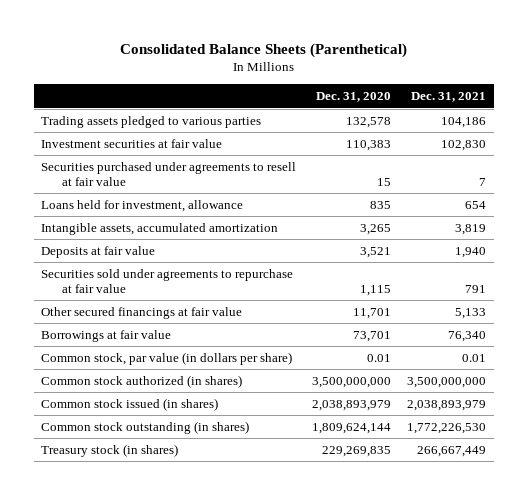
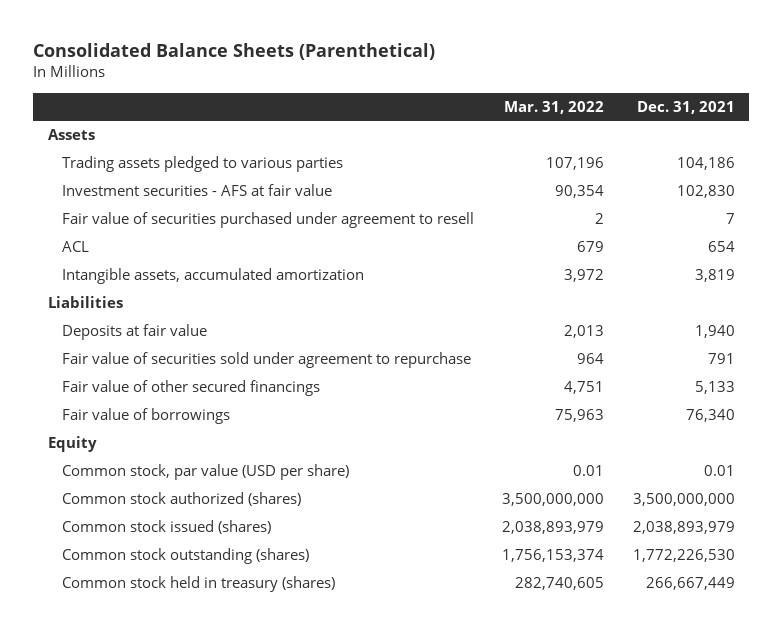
[316,92,392,103] Dec. 31, 2020 -> none
none -> [504,100,605,114] Mar. 31, 2022
none -> [47,129,95,141] Assets
[41,138,223,148] Investment securities at fair value -> [61,184,332,197] Investment securities - AFS at fair value
[41,161,297,186] Securities purchased under agreements to resell at fair value -> [61,212,474,229] Fair value of securities purchased under agreement to resell
[41,199,244,212] Loans held for investment, allowance -> [61,241,89,253] ACL
none -> [47,296,123,309] Liabilities
[41,268,294,293] Securities sold under agreements to repurchase at fair value -> [61,352,471,369] Fair value of securities sold under agreement to repurchase
[41,306,243,319] Other secured financings at fair value -> [61,380,320,397] Fair value of other secured financings
[41,329,172,342] Borrowings at fair value -> [61,408,230,425] Fair value of borrowings
none -> [47,436,97,453] Equity
[41,351,293,365] Common stock, par value (in dollars per share) -> [61,464,349,481] Common stock, par value (USD per share)
[41,374,243,388] Common stock authorized (in shares) -> [61,492,301,507] Common stock authorized (shares)
[41,397,219,411] Common stock issued (in shares) -> [61,520,271,535] Common stock issued (shares)
[41,420,250,434] Common stock outstanding (in shares) -> [61,548,309,565] Common stock outstanding (shares)
[41,443,179,457] Treasury stock (in shares) -> [61,576,335,593] Common stock held in treasury (shares)

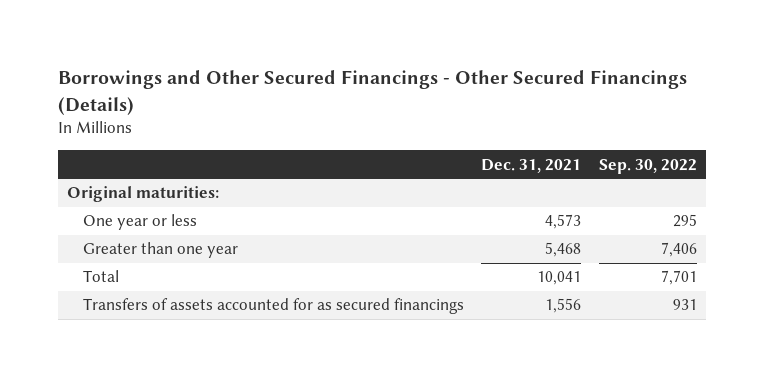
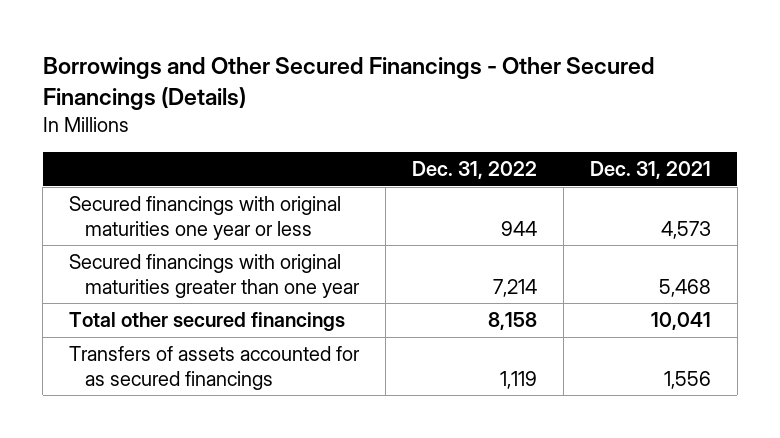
[598,158,697,174] Sep. 30, 2022 -> none
none -> [411,161,537,180] Dec. 31, 2022
[67,186,220,203] Original maturities: -> none
[82,214,197,231] One year or less -> [69,196,342,240] Secured financings with original maturities one year or less
[82,242,238,259] Greater than one year -> [69,254,360,298] Secured financings with original maturities greater than one year
[82,270,119,283] Total -> [69,312,346,332] Total other secured financings

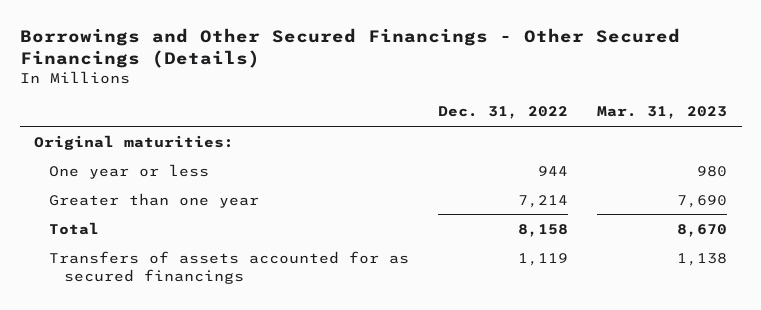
[589,161,711,180] Dec. 31, 2021 -> none
none -> [597,106,728,120] Mar. 31, 2023
none -> [34,134,235,150] Original maturities:
[69,196,342,240] Secured financings with original maturities one year or less -> [48,163,209,179] One year or less
[69,254,360,298] Secured financings with original maturities greater than one year -> [48,192,259,208] Greater than one year
[69,312,346,332] Total other secured financings -> [48,221,99,235] Total

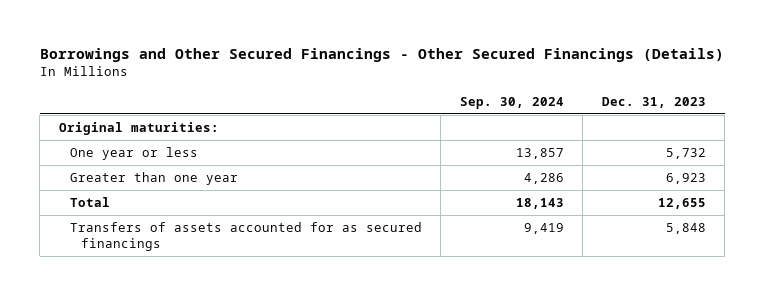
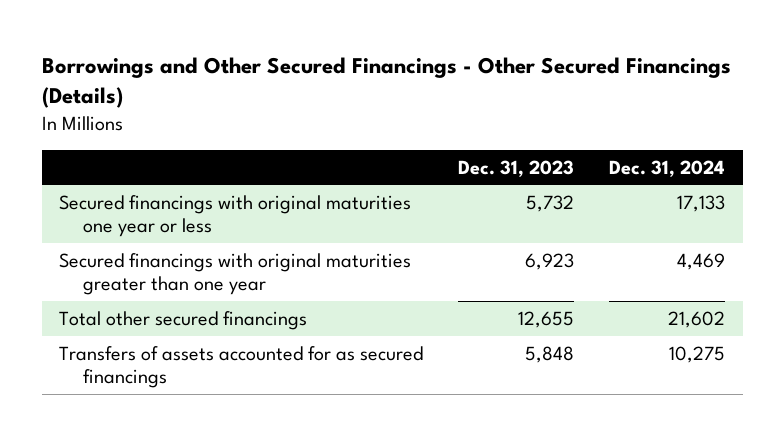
[459,96,564,109] Sep. 30, 2024 -> none
none -> [609,159,726,177] Dec. 31, 2024
[58,121,219,135] Original maturities: -> none
[69,146,198,160] One year or less -> [59,194,412,238] Secured financings with original maturities one year or less
[69,171,238,185] Greater than one year -> [59,252,412,296] Secured financings with original maturities greater than one year
[69,196,110,207] Total -> [59,310,308,330] Total other secured financings

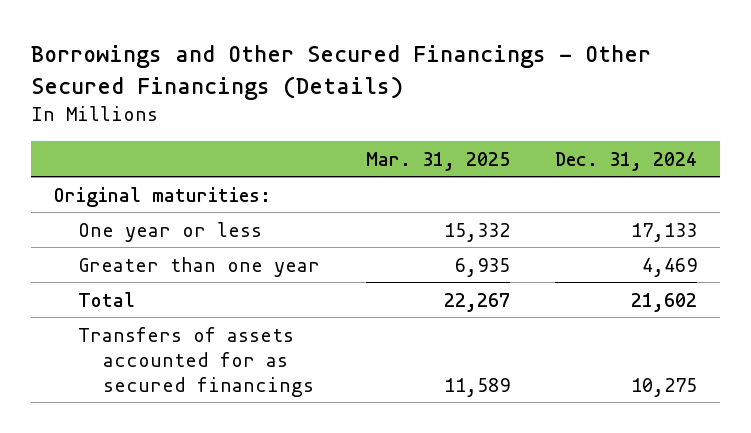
[458,159,575,177] Dec. 31, 2023 -> none
none -> [365,151,510,171] Mar. 31, 2025
none -> [53,186,271,207] Original maturities:
[59,194,412,238] Secured financings with original maturities one year or less -> [78,221,263,242] One year or less
[59,252,412,296] Secured financings with original maturities greater than one year -> [78,256,321,277] Greater than one year
[59,310,308,330] Total other secured financings -> [78,291,136,307] Total

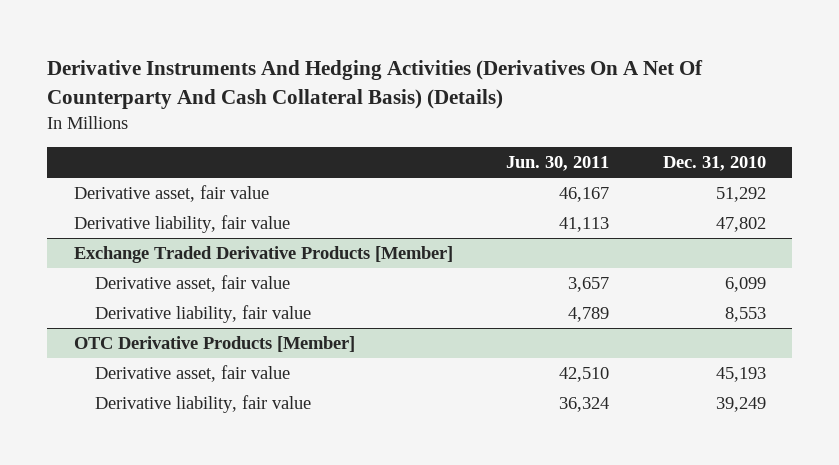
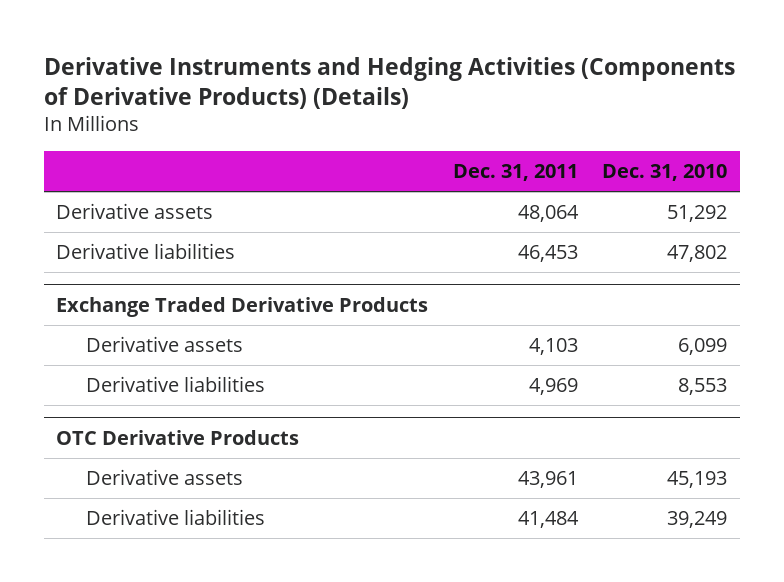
[46,60,703,109] Derivative Instruments And Hedging Activities (Derivatives On A Net Of Counterparty And Cash Collateral Basis) (Details) -> [44,56,736,109] Derivative Instruments and Hedging Activities (Components of Derivative Products) (Details)
[506,156,610,172] Jun. 30, 2011 -> none
none -> [452,164,578,182] Dec. 31, 2011
[73,185,269,203] Derivative asset, fair value -> [56,203,214,220] Derivative assets
[73,215,290,234] Derivative liability, fair value -> [56,243,236,260] Derivative liabilities
[73,246,453,264] Exchange Traded Derivative Products [Member] -> [56,296,429,317] Exchange Traded Derivative Products
[94,275,290,293] Derivative asset, fair value -> [86,336,244,353] Derivative assets
[94,305,311,324] Derivative liability, fair value -> [86,376,266,393] Derivative liabilities
[73,336,355,353] OTC Derivative Products [Member] -> [56,429,300,445] OTC Derivative Products
[94,365,290,383] Derivative asset, fair value -> [86,469,244,486] Derivative assets
[94,395,311,414] Derivative liability, fair value -> [86,509,266,526] Derivative liabilities

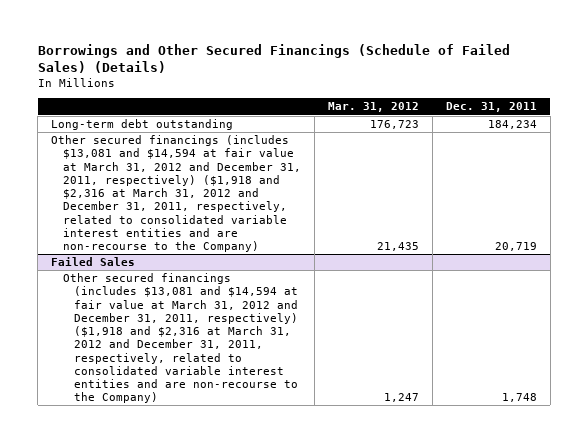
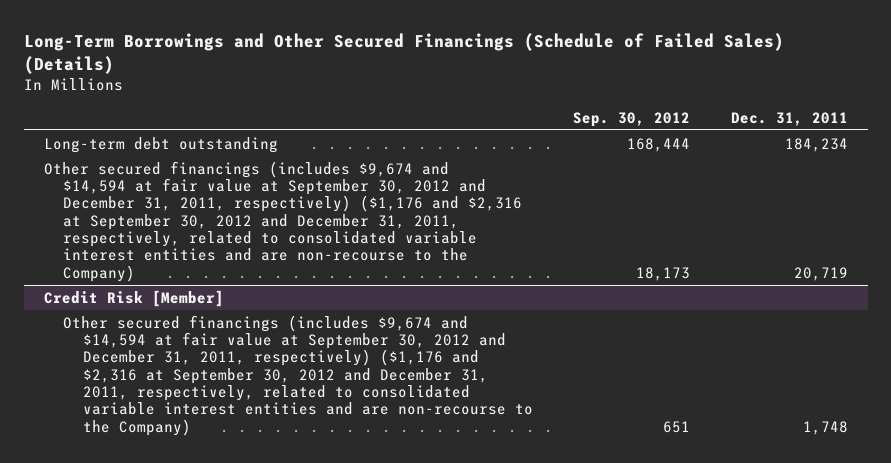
[37,43,510,74] Borrowings and Other Secured Financings (Schedule of Failed Sales) (Details) -> [23,32,784,74] Long-Term Borrowings and Other Secured Financings (Schedule of Failed Sales) (Details)
[327,102,419,113] Mar. 31, 2012 -> none
none -> [573,111,691,127] Sep. 30, 2012
[51,257,136,267] Failed Sales -> none
[51,135,301,252] Other secured financings (includes $13,081 and $14,594 at fair value at March 31, 2012 and December 31, 2011, respectively) ($1,918 and $2,316 at March 31, 2012 and December 31, 2011, respectively, related to consolidated variable interest entities and are non-recourse to the Company) -> [43,160,523,282] Other secured financings (includes $9,674 and $14,594 at fair value at September 30, 2012 and December 31, 2011, respectively) ($1,176 and $2,316 at September 30, 2012 and December 31, 2011, respectively, related to consolidated variable interest entities and are non-recourse to the Company)
none -> [43,289,224,307] Credit Risk [Member]
[62,273,299,404] Other secured financings (includes $13,081 and $14,594 at fair value at March 31, 2012 and December 31, 2011, respectively) ($1,918 and $2,316 at March 31, 2012 and December 31, 2011, respectively, related to consolidated variable interest entities and are non-recourse to the Company) -> [63,314,534,436] Other secured financings (includes $9,674 and $14,594 at fair value at September 30, 2012 and December 31, 2011, respectively) ($1,176 and $2,316 at September 30, 2012 and December 31, 2011, respectively, related to consolidated variable interest entities and are non-recourse to the Company)

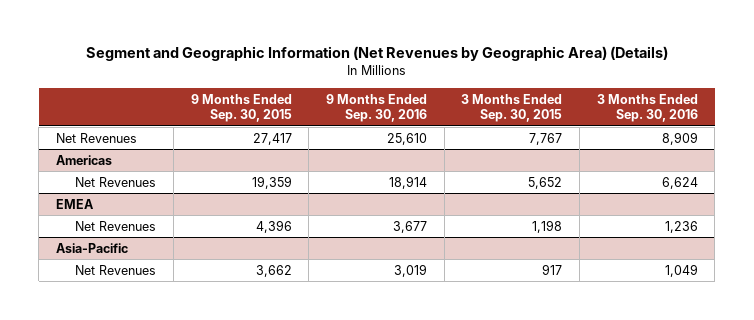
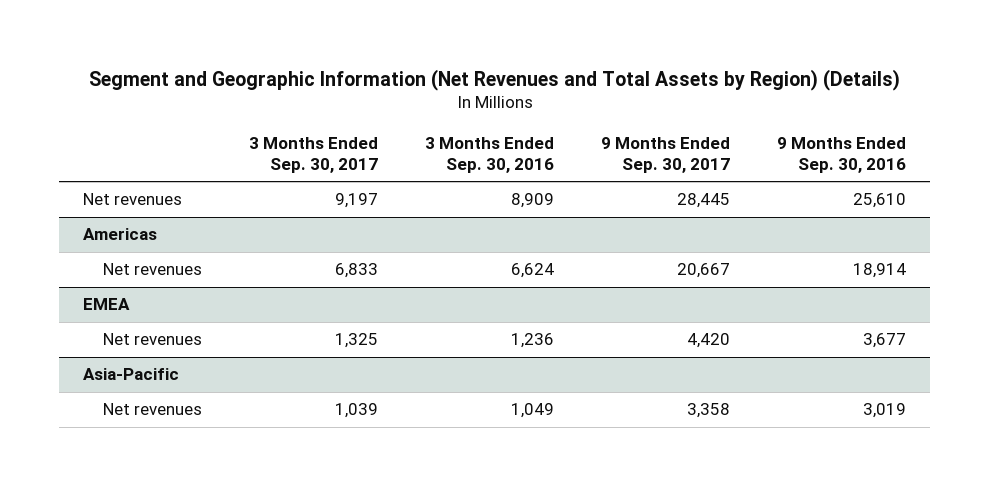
[85,46,668,62] Segment and Geographic Information (Net Revenues by Geographic Area) (Details) -> [88,68,900,91] Segment and Geographic Information (Net Revenues and Total Assets by Region) (Details)
[190,93,292,123] 9 Months Ended Sep. 30, 2015 -> none
[461,93,563,123] 3 Months Ended Sep. 30, 2015 -> none
none -> [249,136,379,174] 3 Months Ended Sep. 30, 2017
none -> [601,136,731,174] 9 Months Ended Sep. 30, 2017
[55,132,137,143] Net Revenues -> [82,193,182,206] Net revenues
[75,176,157,187] Net Revenues -> [103,263,203,276] Net revenues
[75,220,157,231] Net Revenues -> [103,333,203,346] Net revenues
[75,264,157,275] Net Revenues -> [103,403,203,416] Net revenues

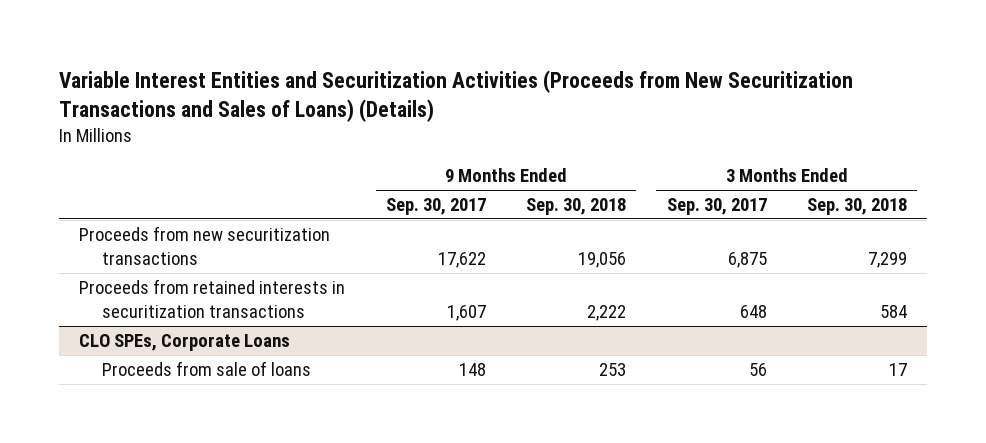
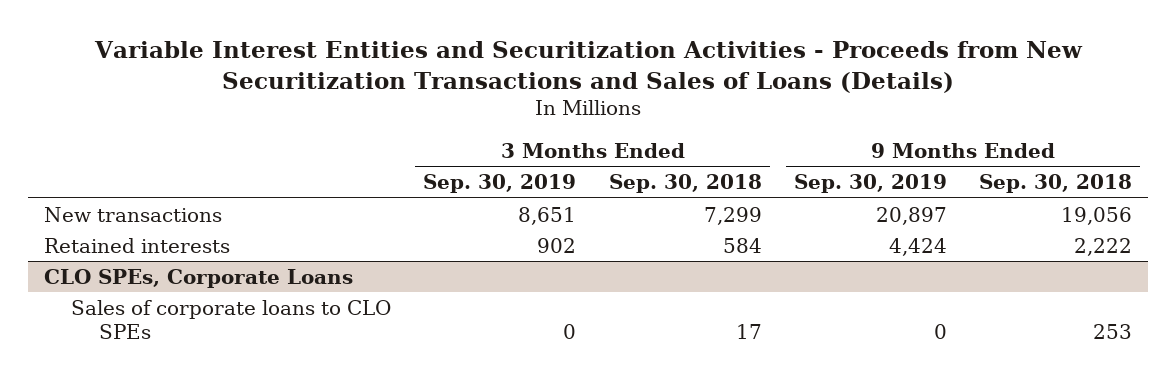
[59,70,854,123] Variable Interest Entities and Securitization Activities (Proceeds from New Securitization Transactions and Sales of Loans) (Details) -> [93,41,1083,93] Variable Interest Entities and Securitization Activities - Proceeds from New Securitization Transactions and Sales of Loans (Details)
[385,198,486,216] Sep. 30, 2017 -> none
[666,198,767,216] Sep. 30, 2017 -> none
none -> [423,174,577,194] Sep. 30, 2019
none -> [793,174,947,194] Sep. 30, 2019
[79,226,331,266] Proceeds from new securitization transactions -> [43,206,222,222] New transactions
[79,279,346,319] Proceeds from retained interests in securitization transactions -> [43,237,230,253] Retained interests
[101,361,311,377] Proceeds from sale of loans -> [71,299,392,339] Sales of corporate loans to CLO SPEs

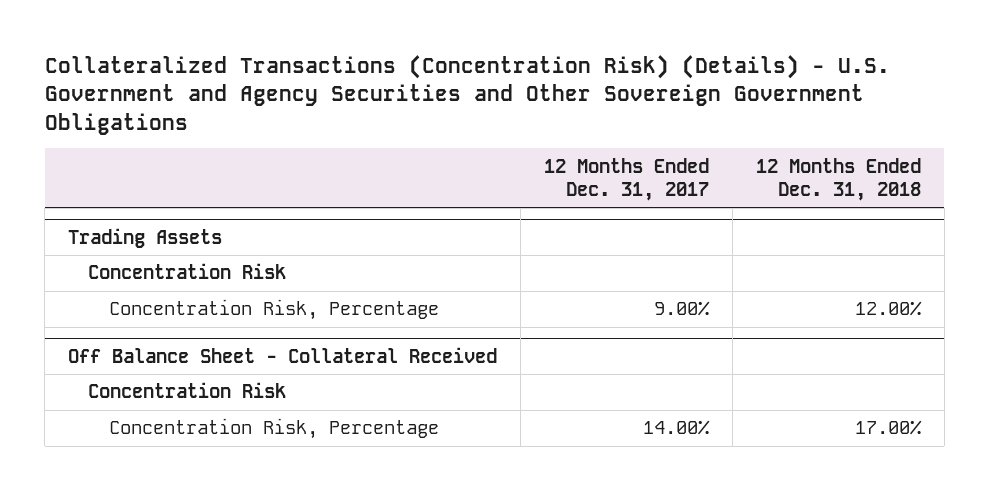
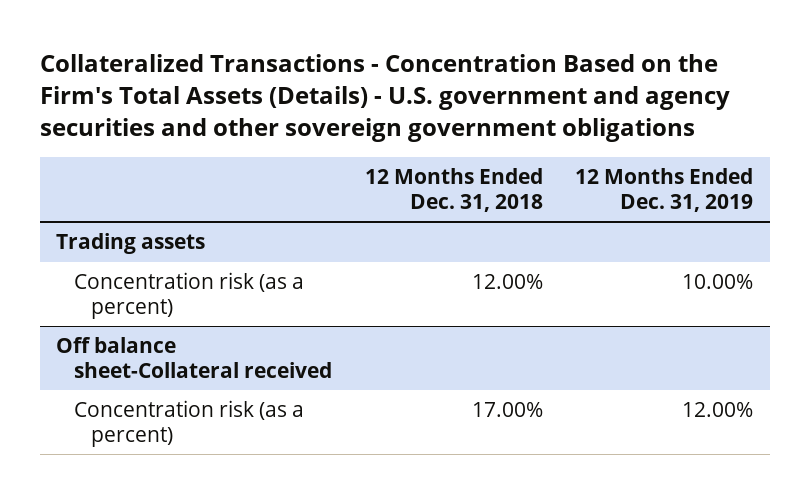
[44,54,890,135] Collateralized Transactions (Concentration Risk) (Details) - U.S. Government and Agency Securities and Other Sovereign Government Obligations -> [40,54,731,143] Collateralized Transactions - Concentration Based on the Firm's Total Assets (Details) - U.S. government and agency securities and other sovereign government obligations
[543,157,709,201] 12 Months Ended Dec. 31, 2017 -> none
none -> [575,167,754,212] 12 Months Ended Dec. 31, 2019
[88,263,287,280] Concentration Risk -> none
[88,382,287,399] Concentration Risk -> none
[67,227,222,248] Trading Assets -> [56,233,206,255] Trading assets
[108,299,439,321] Concentration Risk, Percentage -> [73,272,304,320] Concentration risk (as a percent)
[67,346,497,363] Off Balance Sheet - Collateral Received -> [56,337,332,379] Off balance sheet-Collateral received
[108,418,439,440] Concentration Risk, Percentage -> [73,400,304,448] Concentration risk (as a percent)

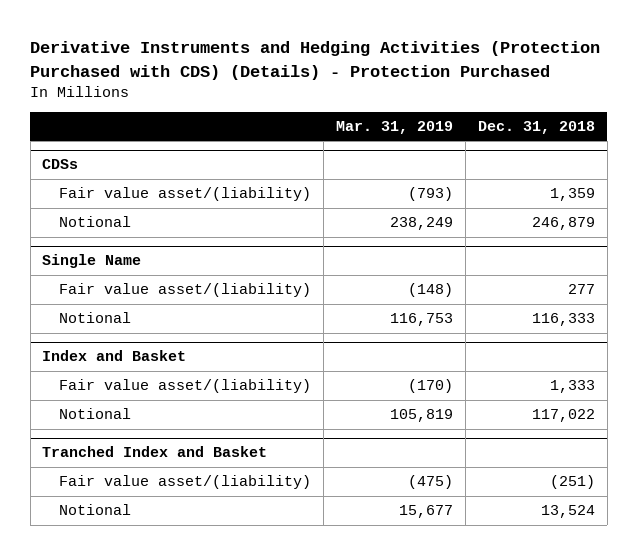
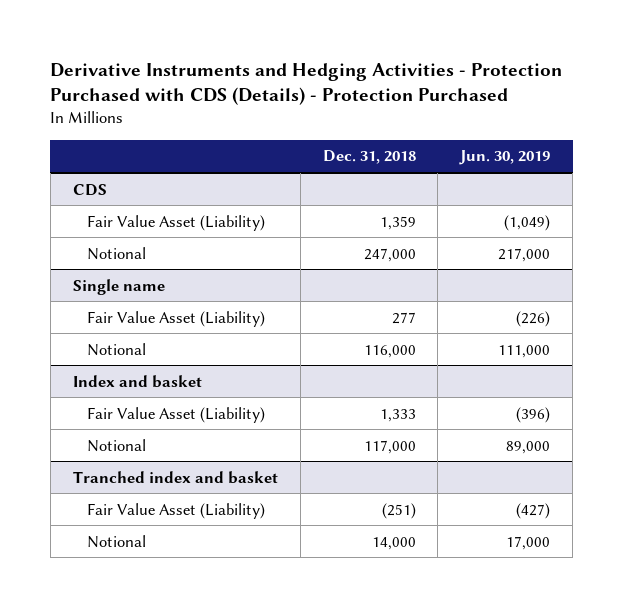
[30,41,601,80] Derivative Instruments and Hedging Activities (Protection Purchased with CDS) (Details) - Protection Purchased -> [50,62,563,106] Derivative Instruments and Hedging Activities - Protection Purchased with CDS (Details) - Protection Purchased
[335,120,453,134] Mar. 31, 2019 -> none
none -> [459,150,551,166] Jun. 30, 2019
[42,159,79,170] CDSs -> [72,183,107,196] CDS
[59,187,312,202] Fair value asset/(liability) -> [86,214,265,231] Fair Value Asset (Liability)
[531,217,595,231] 246,879 -> [363,247,416,262] 247,000
[42,254,142,269] Single Name -> [72,278,165,295] Single name
[59,283,312,298] Fair value asset/(liability) -> [86,310,265,327] Fair Value Asset (Liability)
[531,313,595,327] 116,333 -> [363,344,416,358] 116,000
[42,350,187,362] Index and Basket -> [72,374,202,388] Index and basket
[59,379,312,394] Fair value asset/(liability) -> [86,406,265,423] Fair Value Asset (Liability)
[531,409,595,423] 117,022 -> [363,439,416,454] 117,000
[42,446,268,458] Tranched Index and Basket -> [72,470,278,484] Tranched index and basket
[59,475,312,490] Fair value asset/(liability) -> [86,502,265,519] Fair Value Asset (Liability)
[540,505,595,519] 13,524 -> [371,536,416,550] 14,000

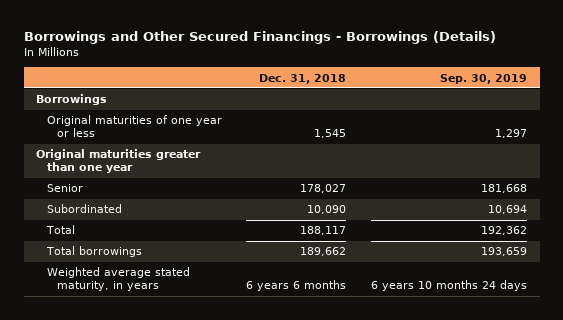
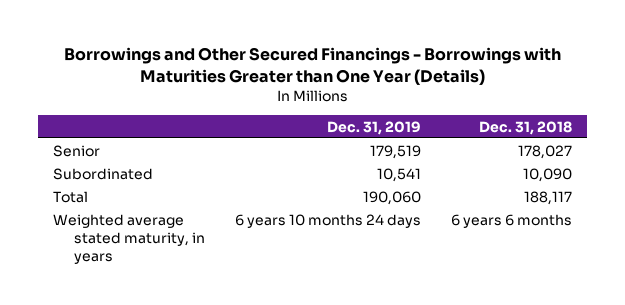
[23,30,496,44] Borrowings and Other Secured Financings - Borrowings (Details) -> [63,46,561,85] Borrowings and Other Secured Financings - Borrowings with Maturities Greater than One Year (Details)
[440,73,528,84] Sep. 30, 2019 -> none
none -> [327,120,422,135] Dec. 31, 2019
[35,94,107,106] Borrowings -> none
[46,115,222,138] Original maturities of one year or less -> none
[35,149,201,174] Original maturities greater than one year -> none
[45,246,142,258] Total borrowings -> none

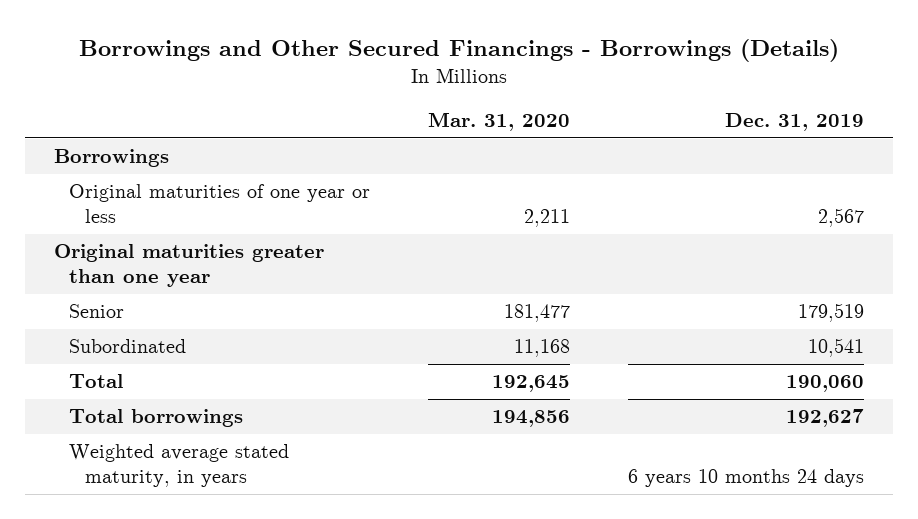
[63,46,561,85] Borrowings and Other Secured Financings - Borrowings with Maturities Greater than One Year (Details) -> [79,39,840,63] Borrowings and Other Secured Financings - Borrowings (Details)
[479,120,573,135] Dec. 31, 2018 -> none
none -> [428,112,571,132] Mar. 31, 2020
none -> [53,149,169,168] Borrowings
none -> [69,184,371,224] Original maturities of one year or less
none -> [53,244,324,288] Original maturities greater than one year
none -> [69,409,244,428] Total borrowings

